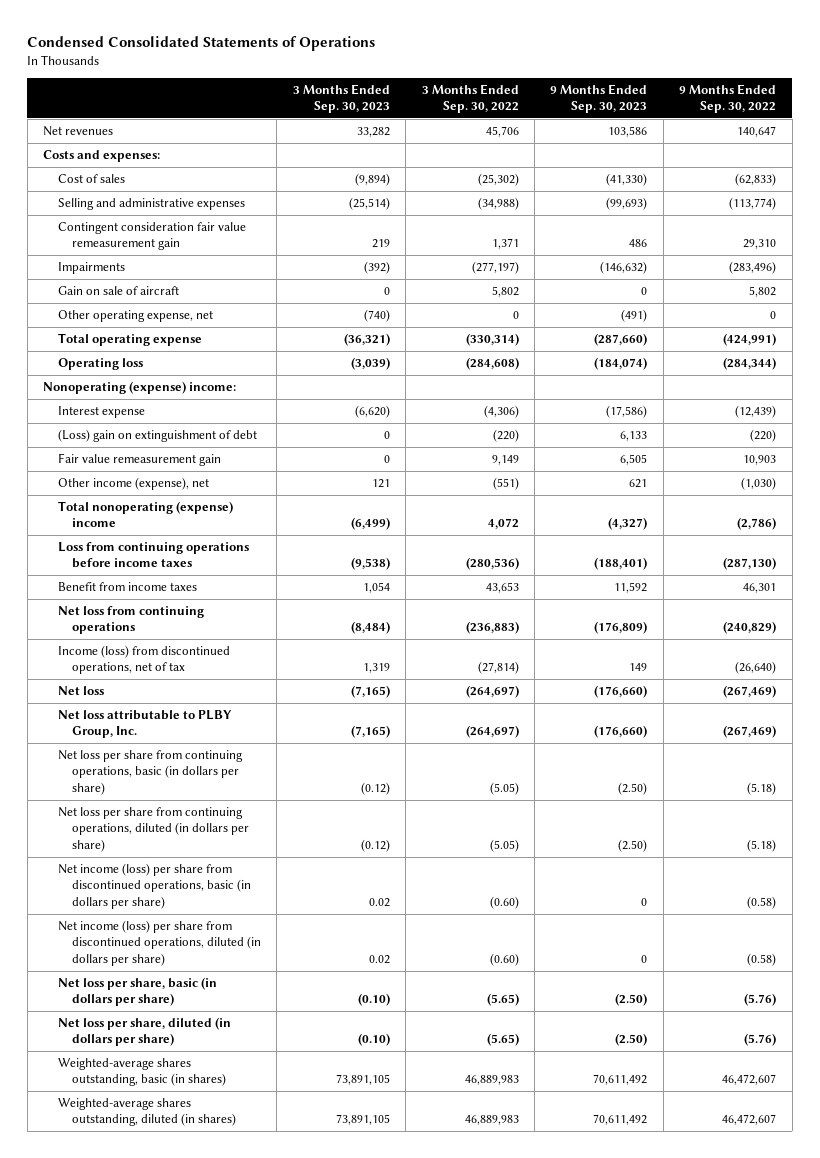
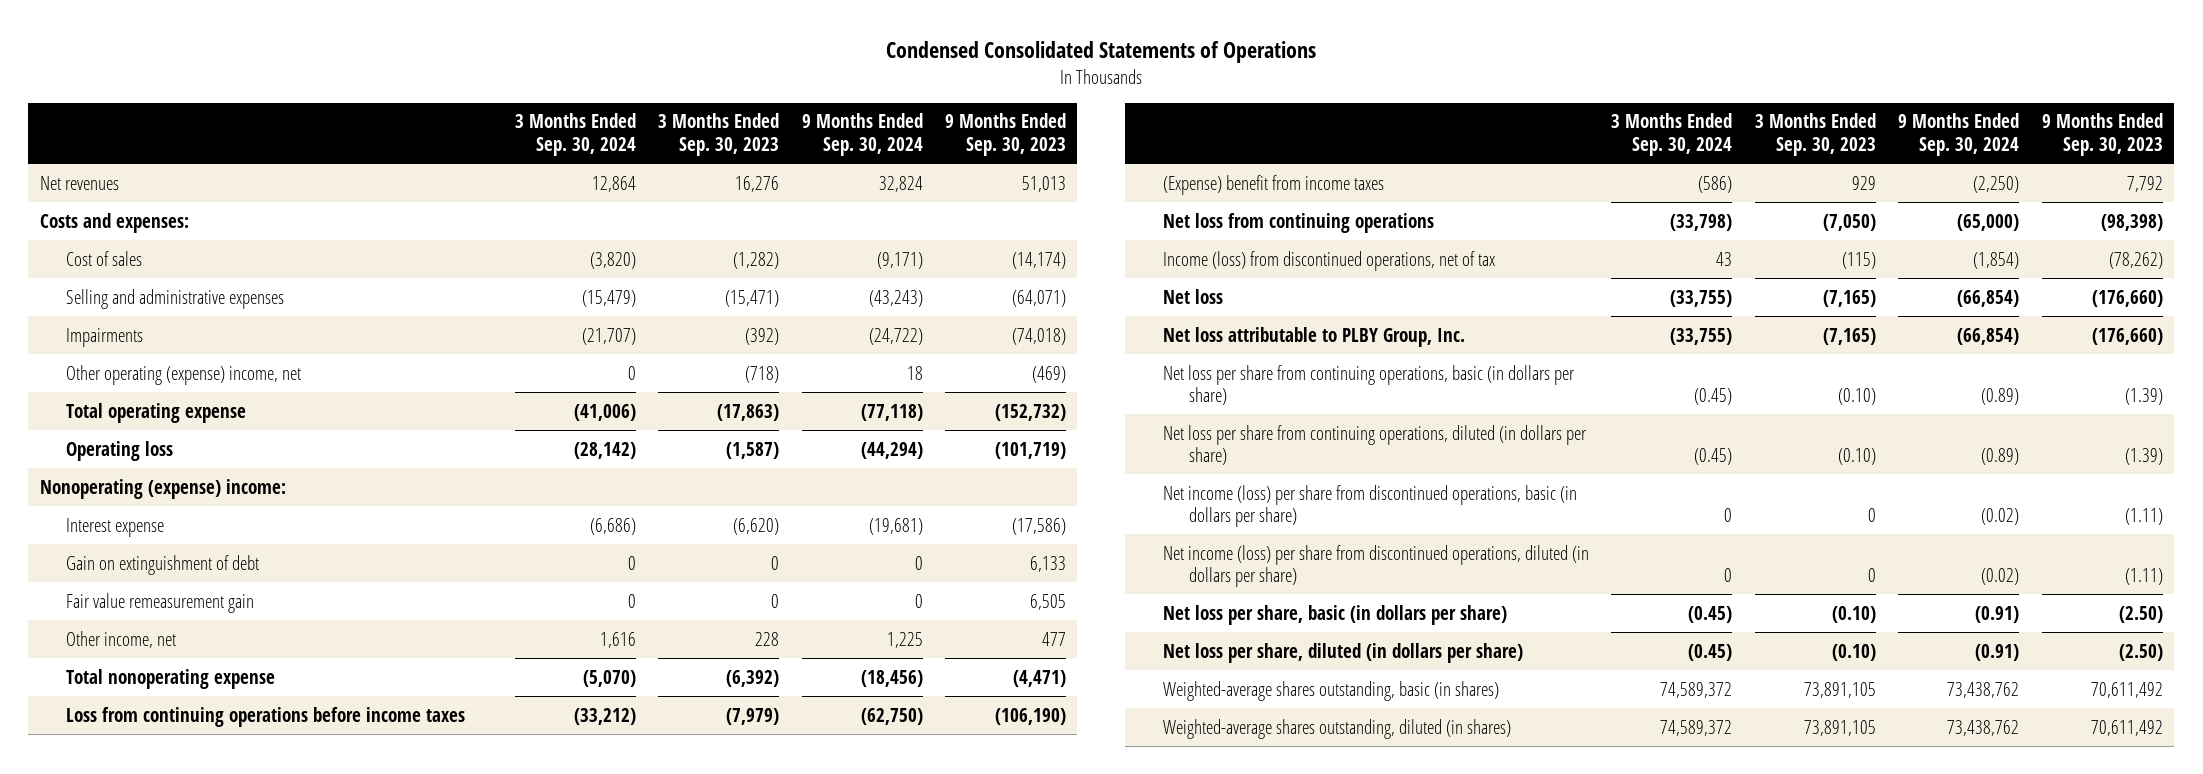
[421,83,519,114] 3 Months Ended Sep. 30, 2022 -> none
[679,83,777,114] 9 Months Ended Sep. 30, 2022 -> none
none -> [514,113,636,157] 3 Months Ended Sep. 30, 2024
none -> [801,113,923,157] 9 Months Ended Sep. 30, 2024
[356,126,390,137] 33,282 -> [735,175,780,192] 16,276
[608,125,648,137] 103,586 -> [1022,175,1067,192] 51,013
[57,221,246,251] Contingent consideration fair value remeasurement gain -> none
[57,285,179,295] Gain on sale of aircraft -> none
[354,172,390,186] (9,894) -> [733,251,780,269] (1,282)
[606,172,648,186] (41,330) -> [1012,251,1067,269] (14,174)
[348,196,390,210] (25,514) -> [725,289,780,307] (15,471)
[606,196,648,210] (99,693) -> [1012,289,1067,307] (64,071)
[600,260,648,274] (146,632) -> [1012,327,1067,345] (74,018)
[57,309,213,322] Other operating expense, net -> [66,364,302,385] Other operating (expense) income, net
[363,308,390,322] (740) -> [745,365,780,383] (718)
[621,308,648,322] (491) -> [1032,365,1067,383] (469)
[343,332,390,346] (36,321) -> [717,403,780,421] (17,863)
[594,332,648,346] (287,660) -> [995,403,1067,421] (152,732)
[350,356,390,370] (3,039) -> [726,441,780,459] (1,587)
[594,356,648,370] (184,074) -> [995,441,1067,459] (101,719)
[57,428,257,442] (Loss) gain on extinguishment of debt -> [66,554,260,575] Gain on extinguishment of debt
[57,476,209,490] Other income (expense), net -> [66,630,177,648] Other income, net
[371,478,390,488] 121 -> [755,631,780,646] 228
[629,478,648,488] 621 -> [1042,631,1067,646] 477
[57,500,233,528] Total nonoperating (expense) income -> [66,668,276,689] Total nonoperating expense
[350,517,390,531] (6,499) -> [726,669,780,687] (6,392)
[608,517,648,531] (4,327) -> [1013,669,1067,687] (4,471)
[350,557,390,571] (9,538) -> [726,707,780,725] (7,979)
[594,557,648,571] (188,401) -> [995,707,1067,725] (106,190)
[57,581,197,591] Benefit from income taxes -> [1162,174,1384,195] (Expense) benefit from income taxes
[362,581,390,593] 1,054 -> [1851,175,1876,190] 929
[614,581,648,593] 11,592 -> [2126,175,2163,192] 7,792
[350,621,390,635] (8,484) -> [1822,213,1876,231] (7,050)
[594,621,648,635] (176,809) -> [2100,213,2163,231] (98,398)
[362,663,390,674] 1,319 -> [1841,251,1876,269] (115)
[629,663,648,672] 149 -> [2108,251,2163,269] (78,262)
[360,782,390,796] (0.12) -> [1837,388,1876,406] (0.10)
[618,782,648,796] (2.50) -> [2124,388,2163,406] (1.39)
[360,839,390,853] (0.12) -> [1837,448,1876,466] (0.10)
[618,839,648,853] (2.50) -> [2124,448,2163,466] (1.39)
[368,898,390,908] 0.02 -> [1867,508,1876,523] 0
[641,898,648,907] 0 -> [2124,508,2163,526] (1.11)
[368,955,390,965] 0.02 -> [1867,568,1876,583] 0
[641,955,648,964] 0 -> [2124,568,2163,586] (1.11)

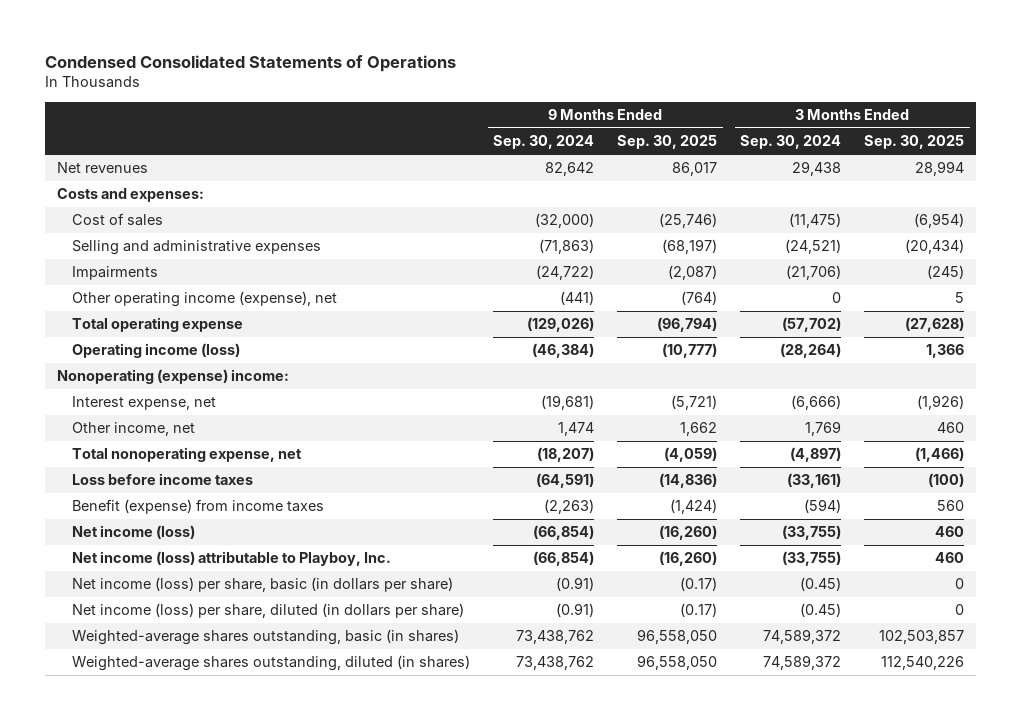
[658,113,780,157] 3 Months Ended Sep. 30, 2023 -> none
[945,113,1067,157] 9 Months Ended Sep. 30, 2023 -> none
none -> [617,135,718,150] Sep. 30, 2025
none -> [864,135,965,150] Sep. 30, 2025
[591,175,636,192] 12,864 -> [792,161,842,177] 29,438
[878,175,923,192] 32,824 -> [545,162,595,177] 82,642
[589,251,636,269] (3,820) -> [789,213,842,229] (11,475)
[876,251,923,269] (9,171) -> [535,213,595,229] (32,000)
[581,289,636,307] (15,479) -> [785,239,842,255] (24,521)
[868,289,923,307] (43,243) -> [539,239,595,255] (71,863)
[581,327,636,345] (21,707) -> [786,265,842,281] (21,706)
[66,364,302,385] Other operating (expense) income, net -> [72,291,338,308] Other operating income (expense), net
[906,365,923,380] 18 -> [560,291,595,306] (441)
[573,403,636,421] (41,006) -> [782,317,842,333] (57,702)
[860,403,923,421] (77,118) -> [527,317,595,333] (129,026)
[66,440,174,461] Operating loss -> [72,343,241,359] Operating income (loss)
[573,441,636,459] (28,142) -> [780,343,842,359] (28,264)
[860,441,923,459] (44,294) -> [532,343,595,359] (46,384)
[66,554,260,575] Gain on extinguishment of debt -> none
[66,592,255,613] Fair value remeasurement gain -> none
[1162,250,1495,271] Income (loss) from discontinued operations, net of tax -> none
[1162,288,1223,304] Net loss -> none
[1162,364,1575,406] Net loss per share from continuing operations, basic (in dollars per share) -> none
[1162,424,1587,466] Net loss per share from continuing operations, diluted (in dollars per share) -> none
[1162,484,1577,528] Net income (loss) per share from discontinued operations, basic (in dollars per share) -> none
[1162,544,1589,588] Net income (loss) per share from discontinued operations, diluted (in dollars per share) -> none
[66,517,165,537] Interest expense -> [72,396,217,411] Interest expense, net
[589,517,636,535] (6,686) -> [791,395,842,411] (6,666)
[599,631,636,648] 1,616 -> [805,421,842,437] 1,769
[886,631,923,648] 1,225 -> [558,422,595,437] 1,474
[66,668,276,689] Total nonoperating expense -> [72,447,303,463] Total nonoperating expense, net
[582,669,636,687] (5,070) -> [790,447,842,463] (4,897)
[860,669,923,687] (18,456) -> [537,447,595,463] (18,207)
[66,706,466,727] Loss from continuing operations before income taxes -> [72,473,254,486] Loss before income taxes
[573,707,636,725] (33,212) -> [787,473,842,489] (33,161)
[860,707,923,725] (62,750) -> [536,473,595,489] (64,591)
[1162,174,1384,195] (Expense) benefit from income taxes -> [72,499,325,515] Benefit (expense) from income taxes
[1698,175,1733,193] (586) -> [804,499,842,514] (594)
[1973,175,2020,193] (2,250) -> [544,499,595,515] (2,263)
[1162,212,1434,233] Net loss from continuing operations -> [72,525,196,540] Net income (loss)
[1670,213,1733,231] (33,798) -> [782,525,842,541] (33,755)
[1957,213,2020,231] (65,000) -> [533,525,595,541] (66,854)
[1162,326,1465,347] Net loss attributable to PLBY Group, Inc. -> [72,551,392,567] Net income (loss) attributable to Playboy, Inc.
[1162,604,1507,625] Net loss per share, basic (in dollars per share) -> [72,577,454,593] Net income (loss) per share, basic (in dollars per share)
[1162,642,1523,663] Net loss per share, diluted (in dollars per share) -> [72,603,465,619] Net income (loss) per share, diluted (in dollars per share)

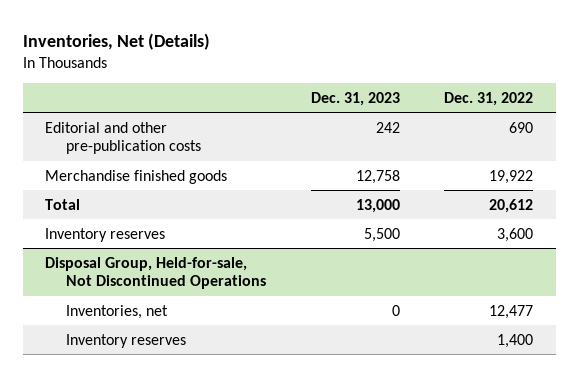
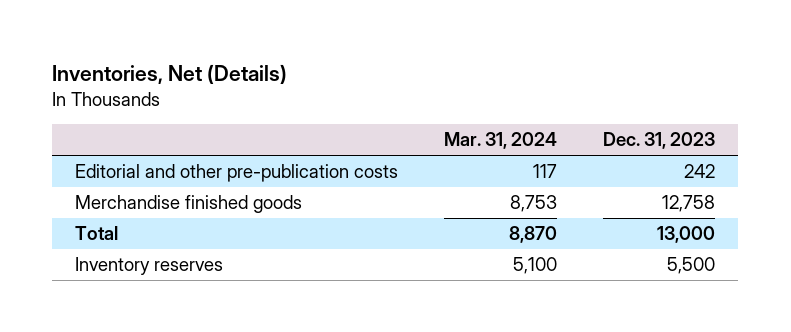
[444,91,534,106] Dec. 31, 2022 -> none
none -> [444,132,558,150] Mar. 31, 2024
[45,256,266,290] Disposal Group, Held-for-sale, Not Discontinued Operations -> none
[65,304,168,319] Inventories, net -> none
[65,333,186,348] Inventory reserves -> none

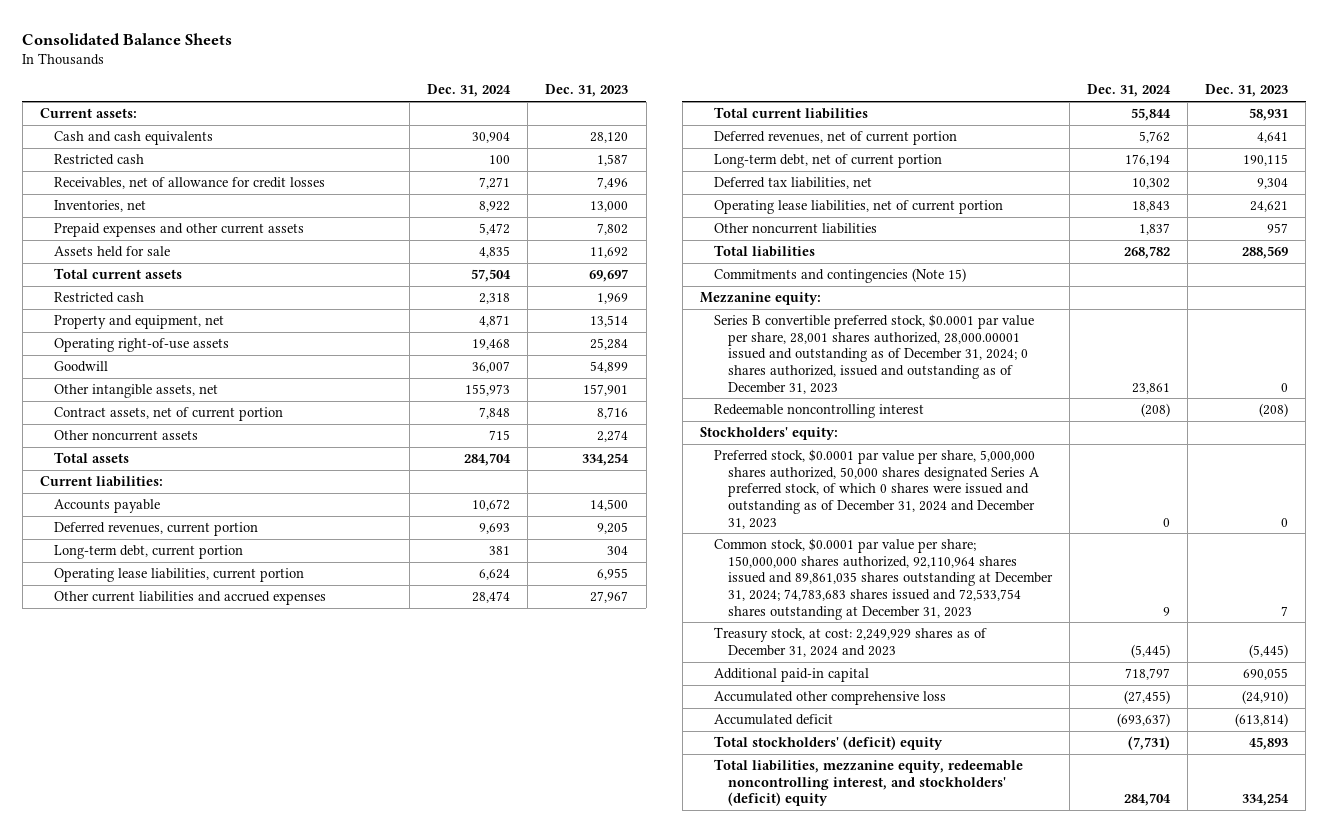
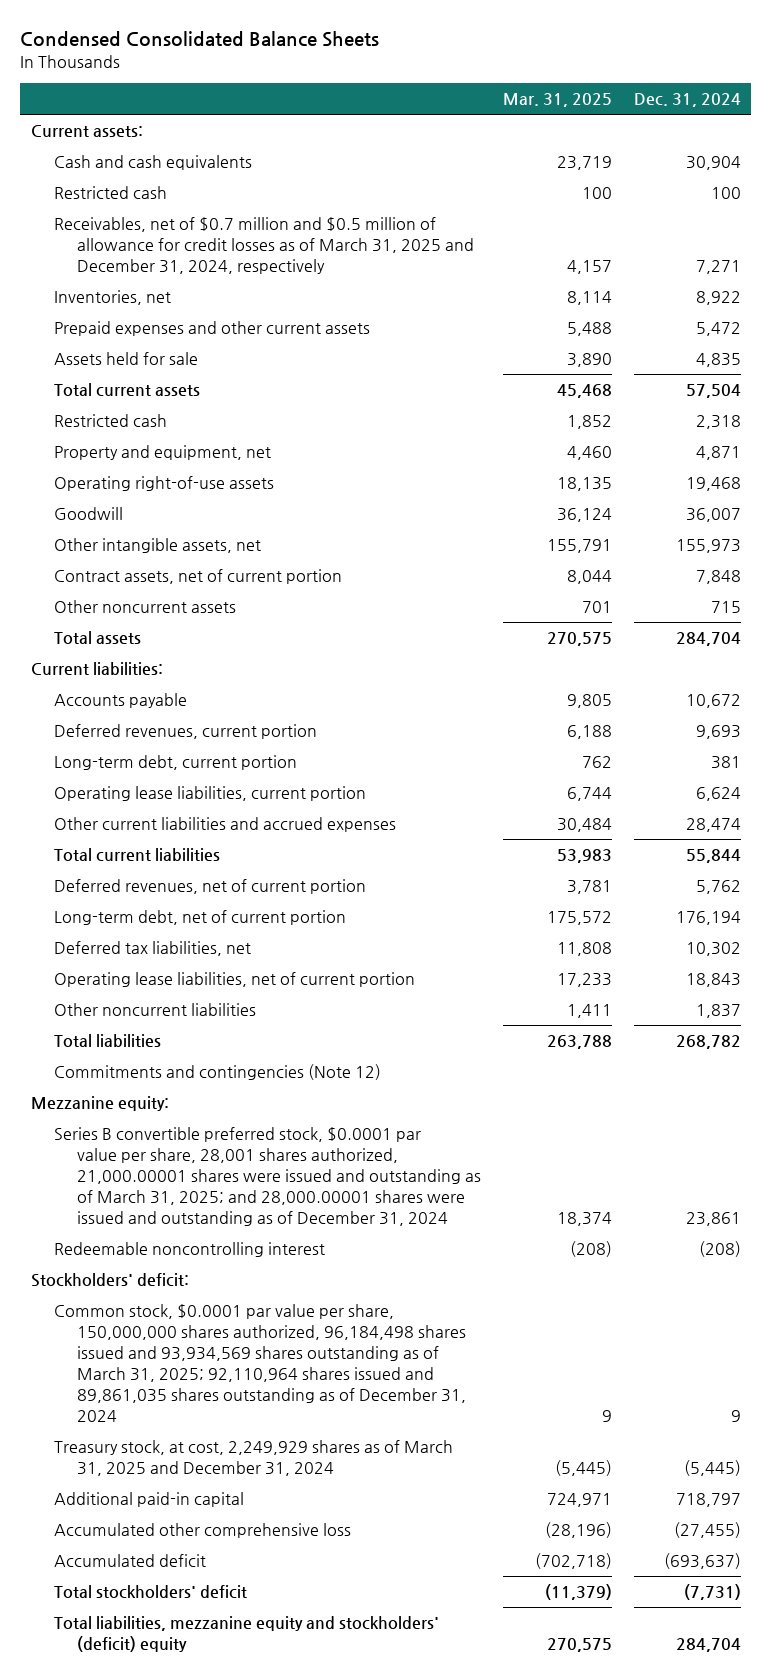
[22,32,233,45] Consolidated Balance Sheets -> [19,31,379,48] Condensed Consolidated Balance Sheets
[545,84,629,98] Dec. 31, 2023 -> none
none -> [502,93,612,108] Mar. 31, 2025
[53,177,325,190] Receivables, net of allowance for credit losses -> [53,217,475,275] Receivables, net of $0.7 million and $0.5 million of allowance for credit losses as of March 31, 2025 and December 31, 2024, respectively
[713,268,966,284] Commitments and contingencies (Note 15) -> [53,1064,381,1081] Commitments and contingencies (Note 12)
[713,314,1034,394] Series B convertible preferred stock, $0.0001 par value per share, 28,001 shares authorized, 28,000.00001 issued and outstanding as of December 31, 2024; 0 shares authorized, issued and outstanding as of December 31, 2023 -> [53,1127,482,1226] Series B convertible preferred stock, $0.0001 par value per share, 28,001 shares authorized, 21,000.00001 shares were issued and outstanding as of March 31, 2025; and 28,000.00001 shares were issued and outstanding as of December 31, 2024
[713,449,1040,529] Preferred stock, $0.0001 par value per share, 5,000,000 shares authorized, 50,000 shares designated Series A preferred stock, of which 0 shares were issued and outstanding as of December 31, 2024 and December 31, 2023 -> none
[699,427,838,441] Stockholders' equity: -> [30,1273,189,1288] Stockholders' deficit:
[713,538,1053,620] Common stock, $0.0001 par value per share; 150,000,000 shares authorized, 92,110,964 shares issued and 89,861,035 shares outstanding at December 31, 2024; 74,783,683 shares issued and 72,533,754 shares outstanding at December 31, 2023 -> [53,1304,467,1422] Common stock, $0.0001 par value per share, 150,000,000 shares authorized, 96,184,498 shares issued and 93,934,569 shares outstanding as of March 31, 2025; 92,110,964 shares issued and 89,861,035 shares outstanding as of December 31, 2024
[713,627,987,657] Treasury stock, at cost: 2,249,929 shares as of December 31, 2024 and 2023 -> [53,1440,453,1477] Treasury stock, at cost, 2,249,929 shares as of March 31, 2025 and December 31, 2024
[713,736,943,751] Total stockholders' (deficit) equity -> [53,1585,247,1600] Total stockholders' deficit
[713,759,1023,807] Total liabilities, mezzanine equity, redeemable noncontrolling interest, and stockholders' (deficit) equity -> [53,1616,439,1653] Total liabilities, mezzanine equity and stockholders' (deficit) equity

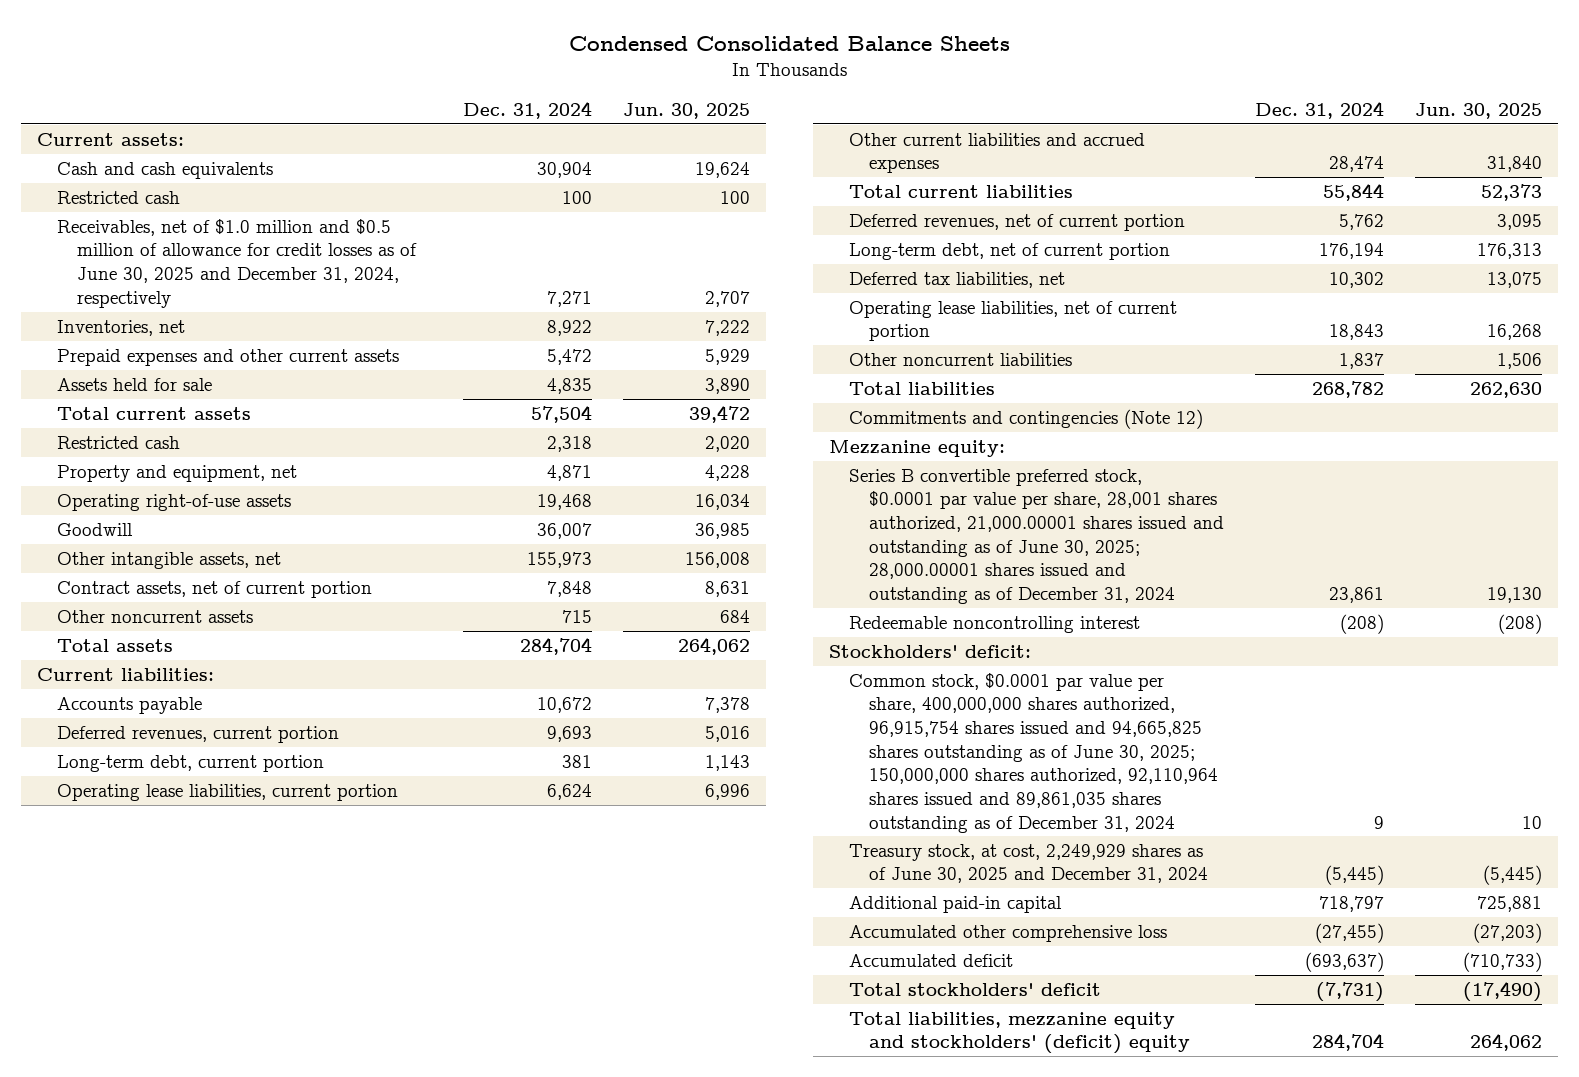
[502,93,612,108] Mar. 31, 2025 -> none
none -> [623,102,751,119] Jun. 30, 2025
[53,217,475,275] Receivables, net of $0.7 million and $0.5 million of allowance for credit losses as of March 31, 2025 and December 31, 2024, respectively -> [56,218,417,308] Receivables, net of $1.0 million and $0.5 million of allowance for credit losses as of June 30, 2025 and December 31, 2024, respectively
[53,1127,482,1226] Series B convertible preferred stock, $0.0001 par value per share, 28,001 shares authorized, 21,000.00001 shares were issued and outstanding as of March 31, 2025; and 28,000.00001 shares were issued and outstanding as of December 31, 2024 -> [848,468,1224,604] Series B convertible preferred stock, $0.0001 par value per share, 28,001 shares authorized, 21,000.00001 shares issued and outstanding as of June 30, 2025; 28,000.00001 shares issued and outstanding as of December 31, 2024
[53,1304,467,1422] Common stock, $0.0001 par value per share, 150,000,000 shares authorized, 96,184,498 shares issued and 93,934,569 shares outstanding as of March 31, 2025; 92,110,964 shares issued and 89,861,035 shares outstanding as of December 31, 2024 -> [848,672,1218,833] Common stock, $0.0001 par value per share, 400,000,000 shares authorized, 96,915,754 shares issued and 94,665,825 shares outstanding as of June 30, 2025; 150,000,000 shares authorized, 92,110,964 shares issued and 89,861,035 shares outstanding as of December 31, 2024
[53,1440,453,1477] Treasury stock, at cost, 2,249,929 shares as of March 31, 2025 and December 31, 2024 -> [848,843,1208,884] Treasury stock, at cost, 2,249,929 shares as of June 30, 2025 and December 31, 2024

